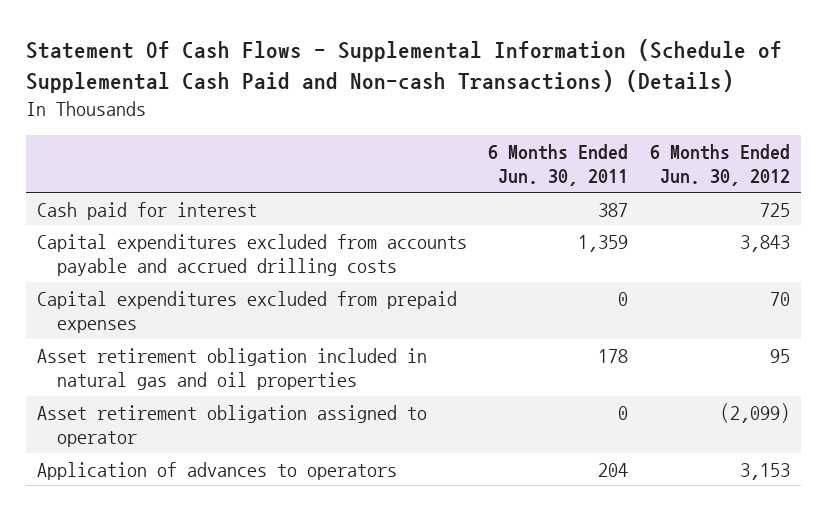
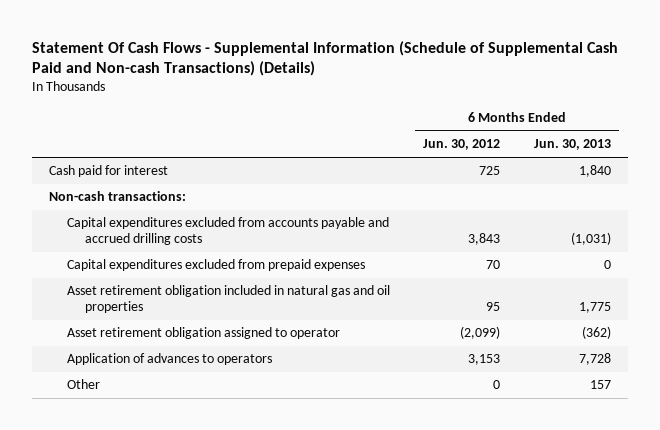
[488,143,629,187] 6 Months Ended Jun. 30, 2011 -> none
none -> [533,139,611,151] Jun. 30, 2013
none -> [48,191,186,202] Non-cash transactions:
none -> [66,379,100,390] Other

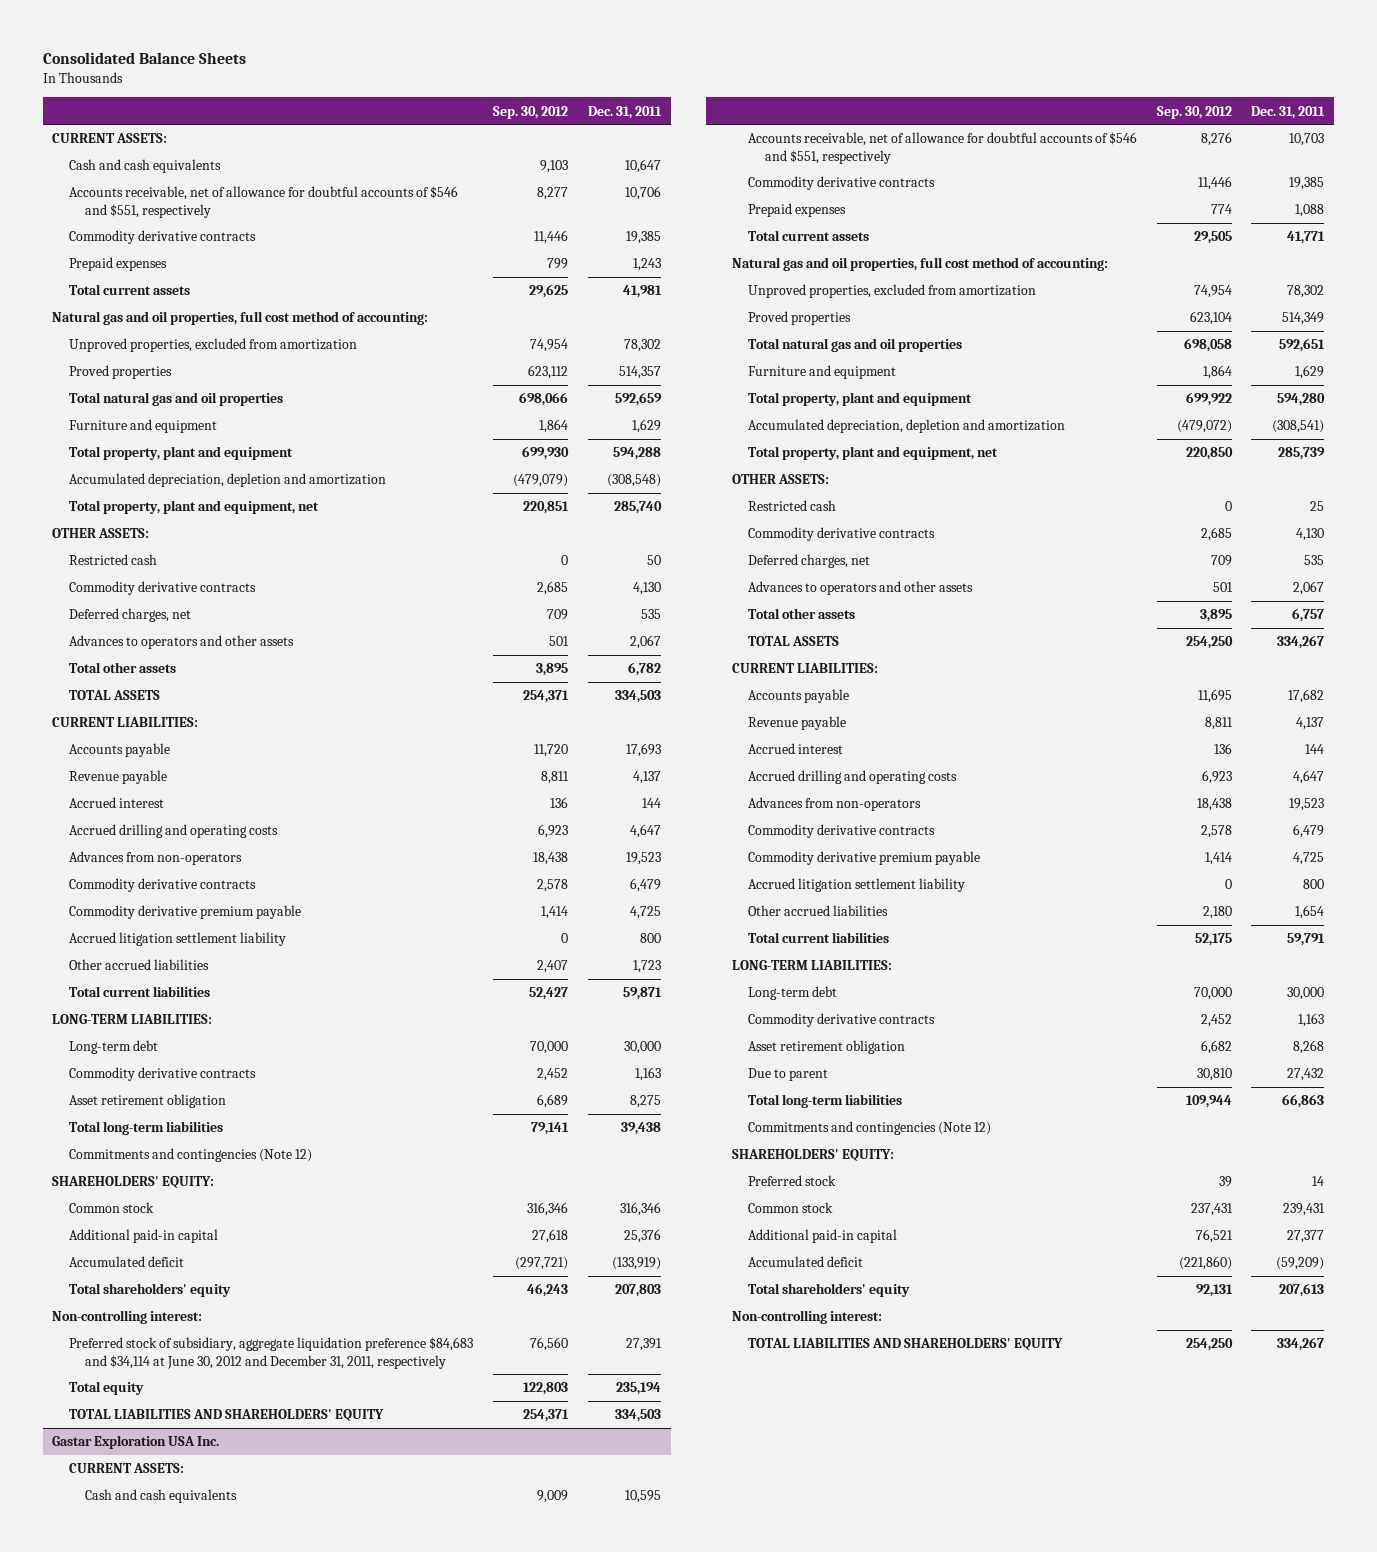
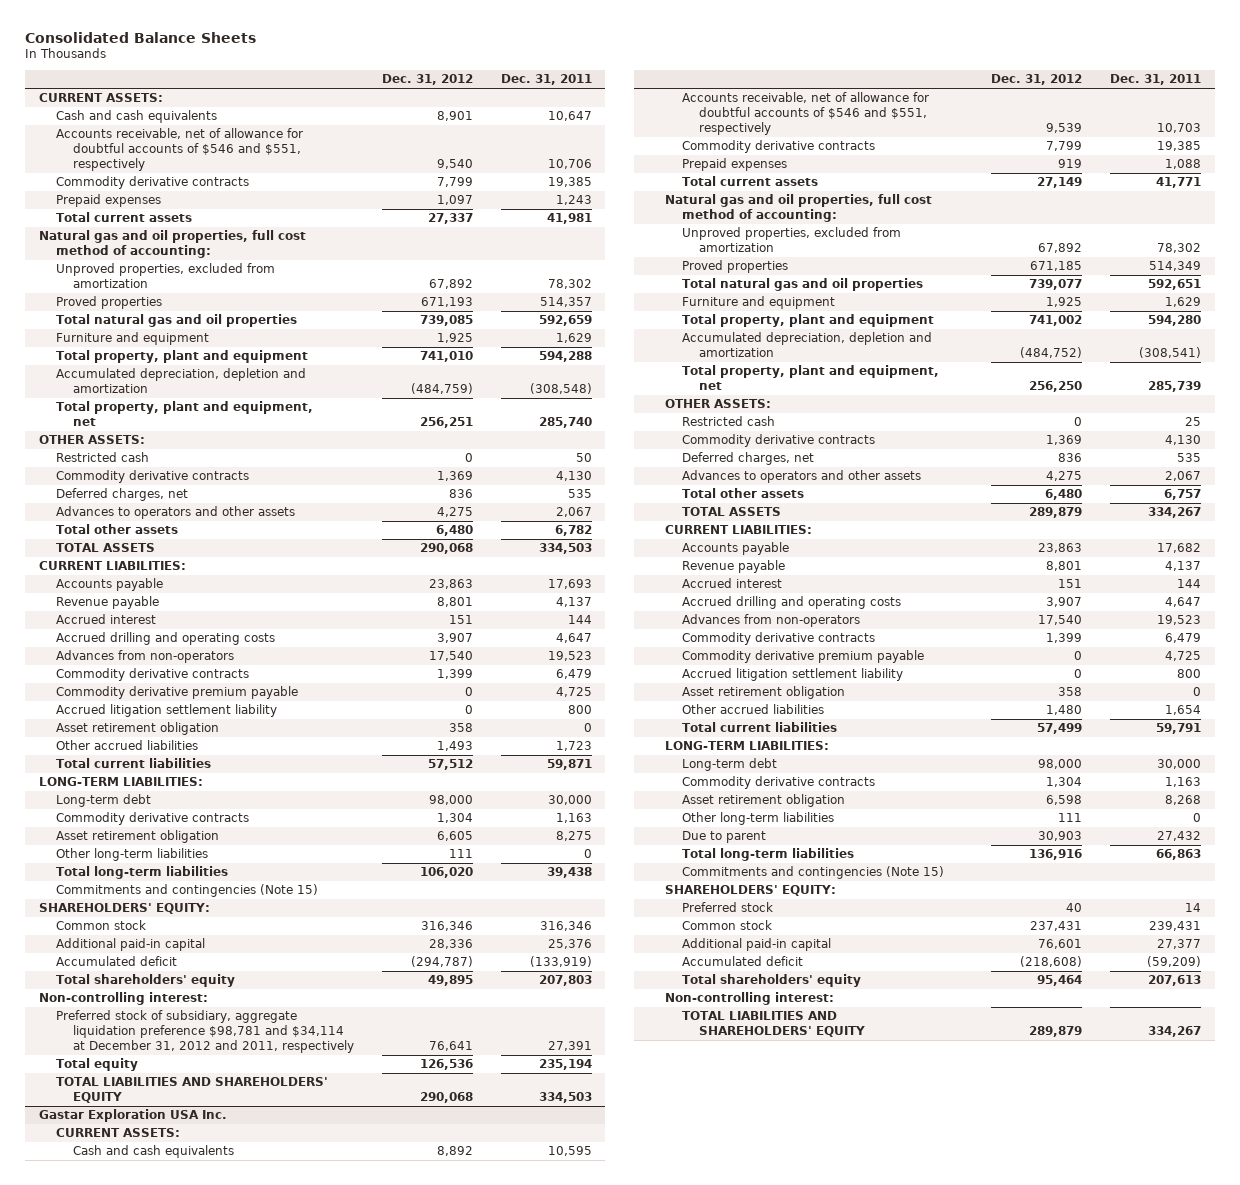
[493,105,569,119] Sep. 30, 2012 -> none
none -> [381,74,473,86] Dec. 31, 2012
none -> [55,722,219,736] Asset retirement obligation
none -> [55,848,208,862] Other long-term liabilities
[68,1148,312,1163] Commitments and contingencies (Note 12) -> [55,884,318,898] Commitments and contingencies (Note 15)
[68,1337,473,1369] Preferred stock of subsidiary, aggregate liquidation preference $84,683 and $34,114 at June 30, 2012 and December 31, 2011, respectively -> [55,1010,354,1053] Preferred stock of subsidiary, aggregate liquidation preference $98,781 and $34,114 at December 31, 2012 and 2011, respectively
none -> [682,686,846,700] Asset retirement obligation
none -> [682,812,835,826] Other long-term liabilities
[748,1121,992,1136] Commitments and contingencies (Note 12) -> [682,866,945,880] Commitments and contingencies (Note 15)

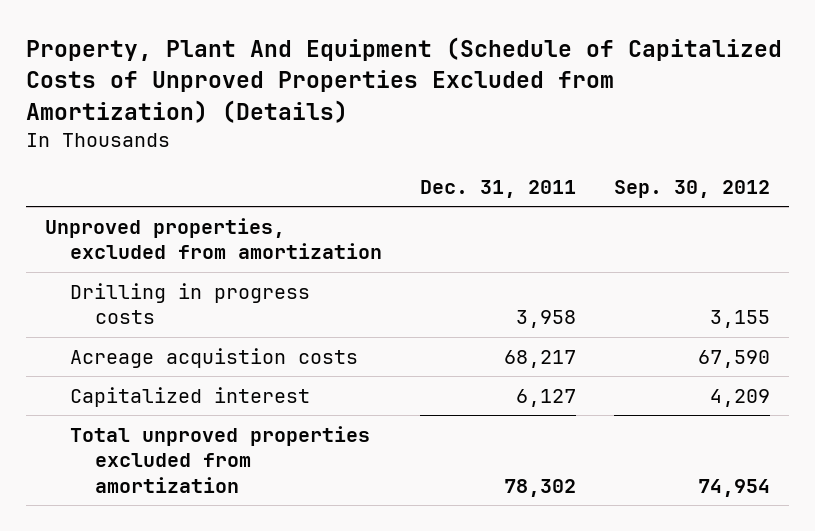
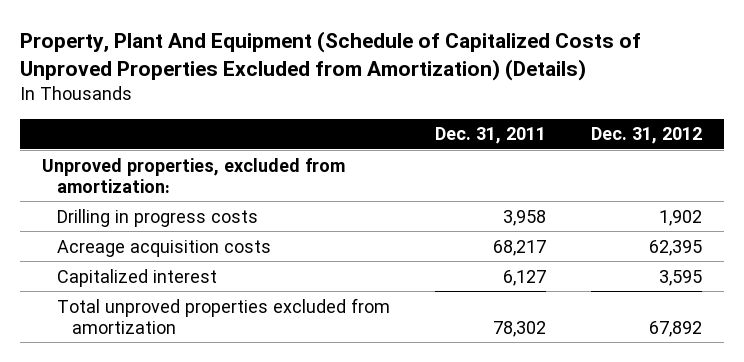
[613,179,770,198] Sep. 30, 2012 -> none
none -> [590,127,702,145] Dec. 31, 2012
[44,218,382,260] Unproved properties, excluded from amortization -> [42,157,346,193] Unproved properties, excluded from amortization:
[69,348,358,369] Acreage acquistion costs -> [57,239,272,257] Acreage acquisition costs

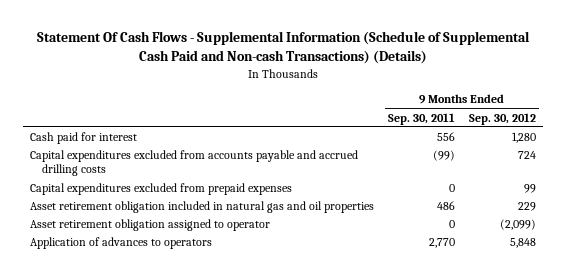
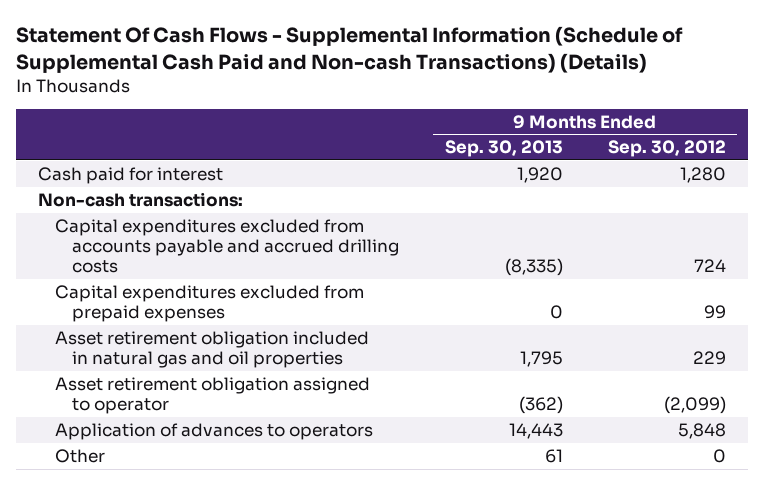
[388,112,456,125] Sep. 30, 2011 -> none
none -> [444,140,563,158] Sep. 30, 2013
none -> [38,191,244,207] Non-cash transactions:
none -> [55,448,106,463] Other

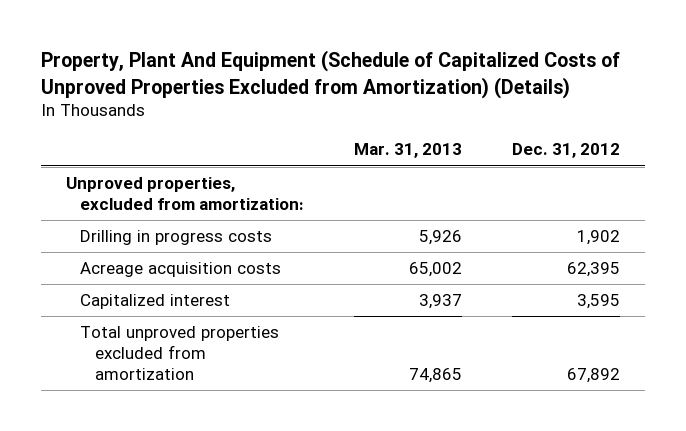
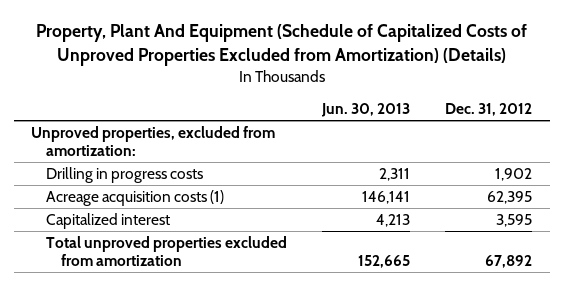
[354,143,463,159] Mar. 31, 2013 -> none
none -> [321,103,411,118] Jun. 30, 2013
[80,262,282,278] Acreage acquisition costs -> [45,189,224,206] Acreage acquisition costs (1)

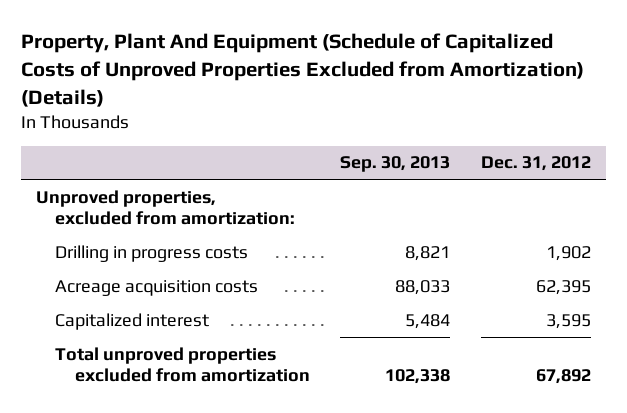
[321,103,411,118] Jun. 30, 2013 -> none
none -> [340,156,451,173] Sep. 30, 2013
[45,189,224,206] Acreage acquisition costs (1) -> [55,279,259,296] Acreage acquisition costs

